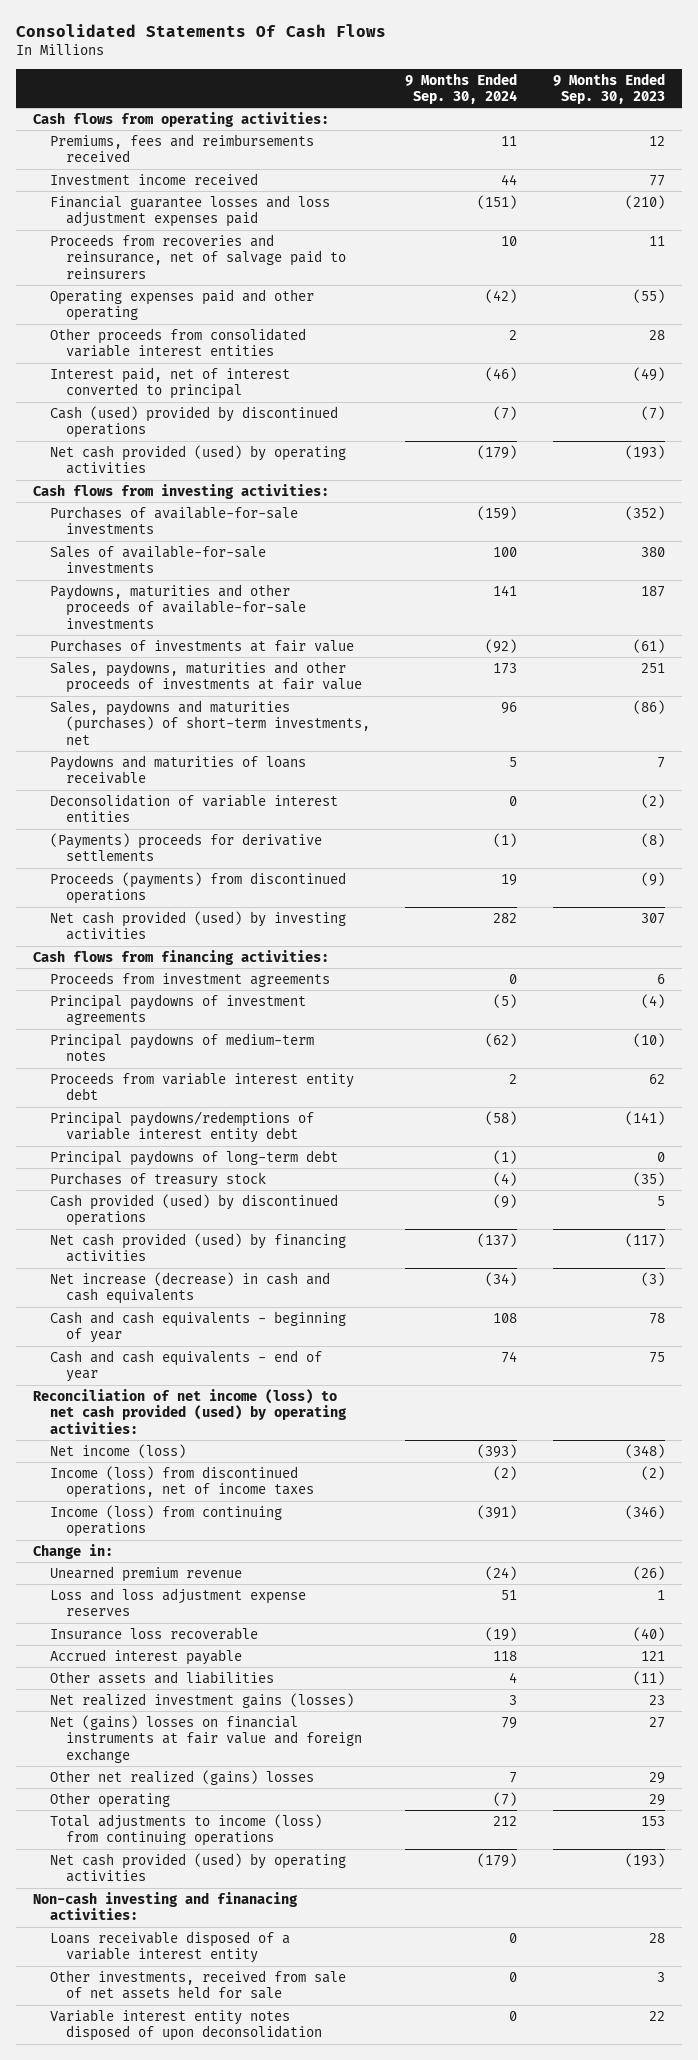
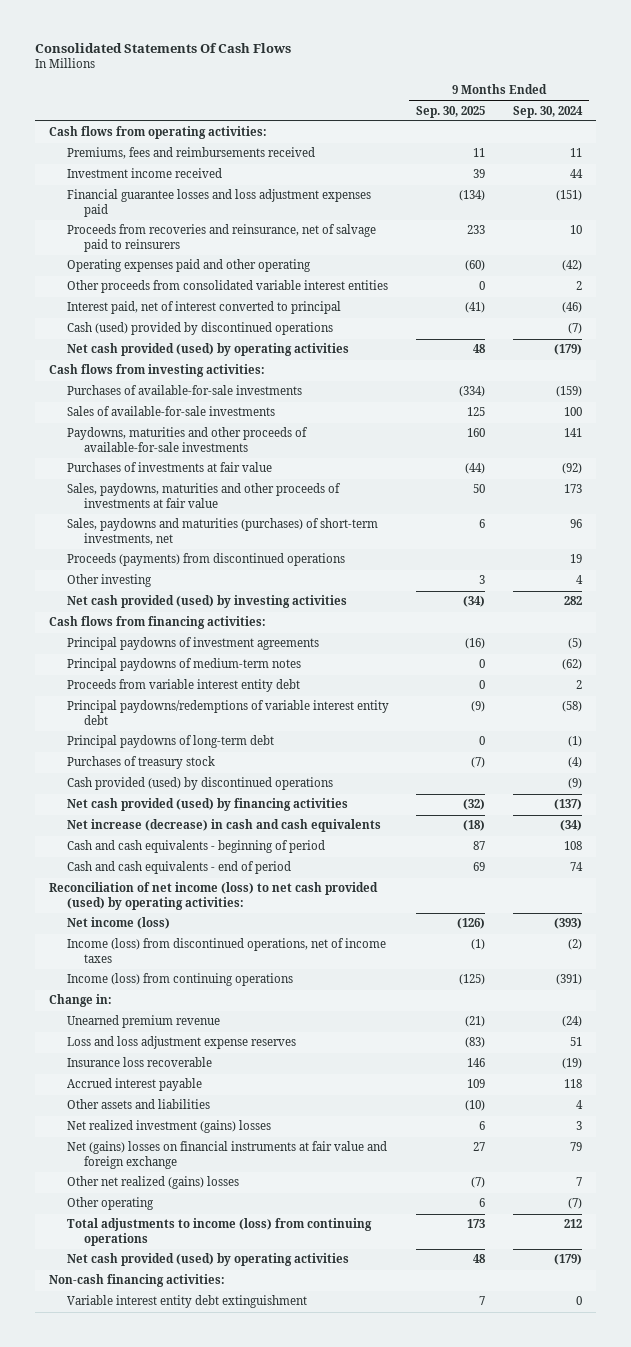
[552,72,665,104] 9 Months Ended Sep. 30, 2023 -> none
none -> [416,105,486,118] Sep. 30, 2025
[49,754,306,785] Paydowns and maturities of loans receivable -> none
[49,793,338,823] Deconsolidation of variable interest entities -> none
[49,832,322,862] (Payments) proceeds for derivative settlements -> none
none -> [66,574,152,588] Other investing
[49,971,330,987] Proceeds from investment agreements -> none
[49,1310,346,1344] Cash and cash equivalents - beginning of year -> [66,840,325,854] Cash and cash equivalents - beginning of period
[49,1349,322,1383] Cash and cash equivalents - end of year -> [66,861,291,875] Cash and cash equivalents - end of period
[49,1692,354,1708] Net realized investment gains (losses) -> [66,1120,271,1134] Net realized investment (gains) losses
[49,1930,290,1964] Loans receivable disposed of a variable interest entity -> none
[49,1969,346,2000] Other investments, received from sale of net assets held for sale -> none
[49,2008,323,2042] Variable interest entity notes disposed of upon deconsolidation -> none
[33,1891,299,1921] Non-cash investing and finanacing activities: -> [49,1274,226,1288] Non-cash financing activities:
none -> [66,1295,307,1309] Variable interest entity debt extinguishment

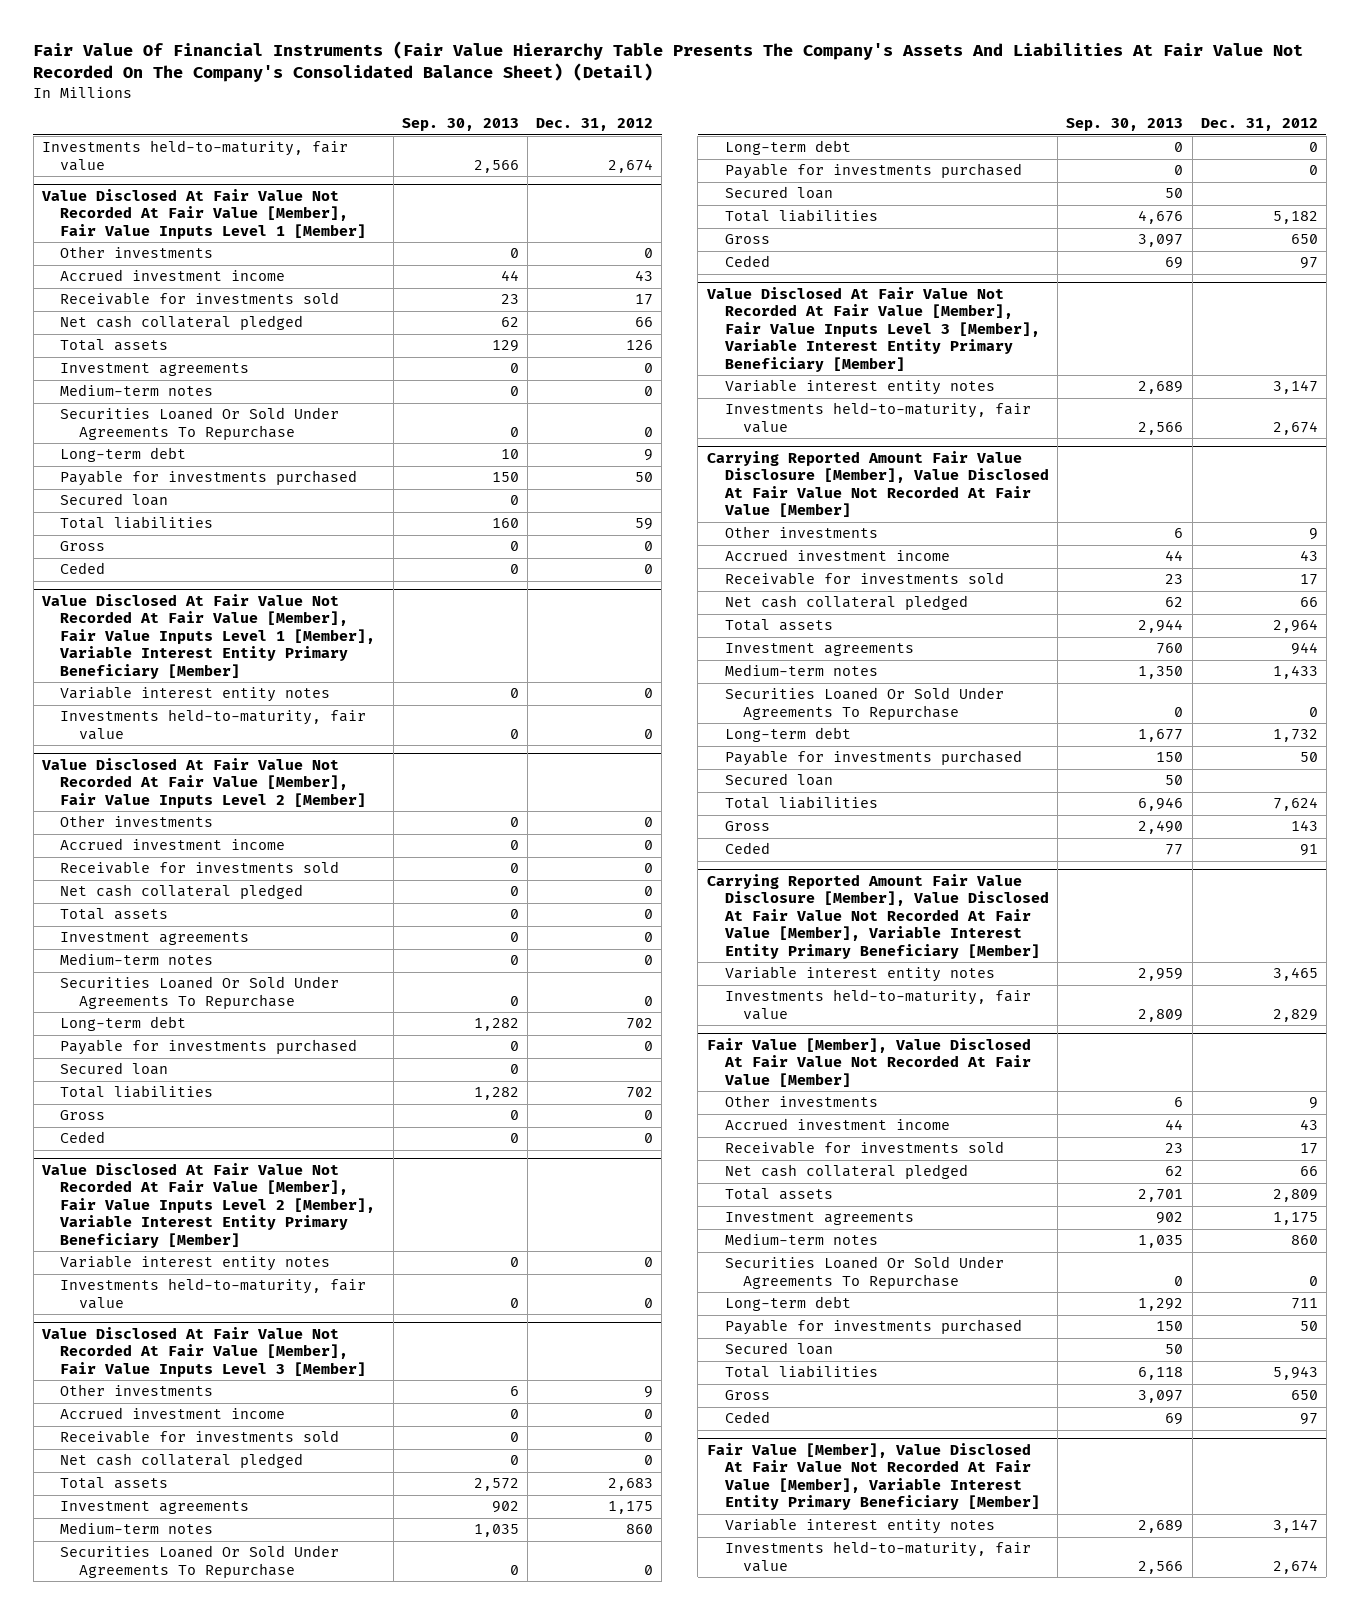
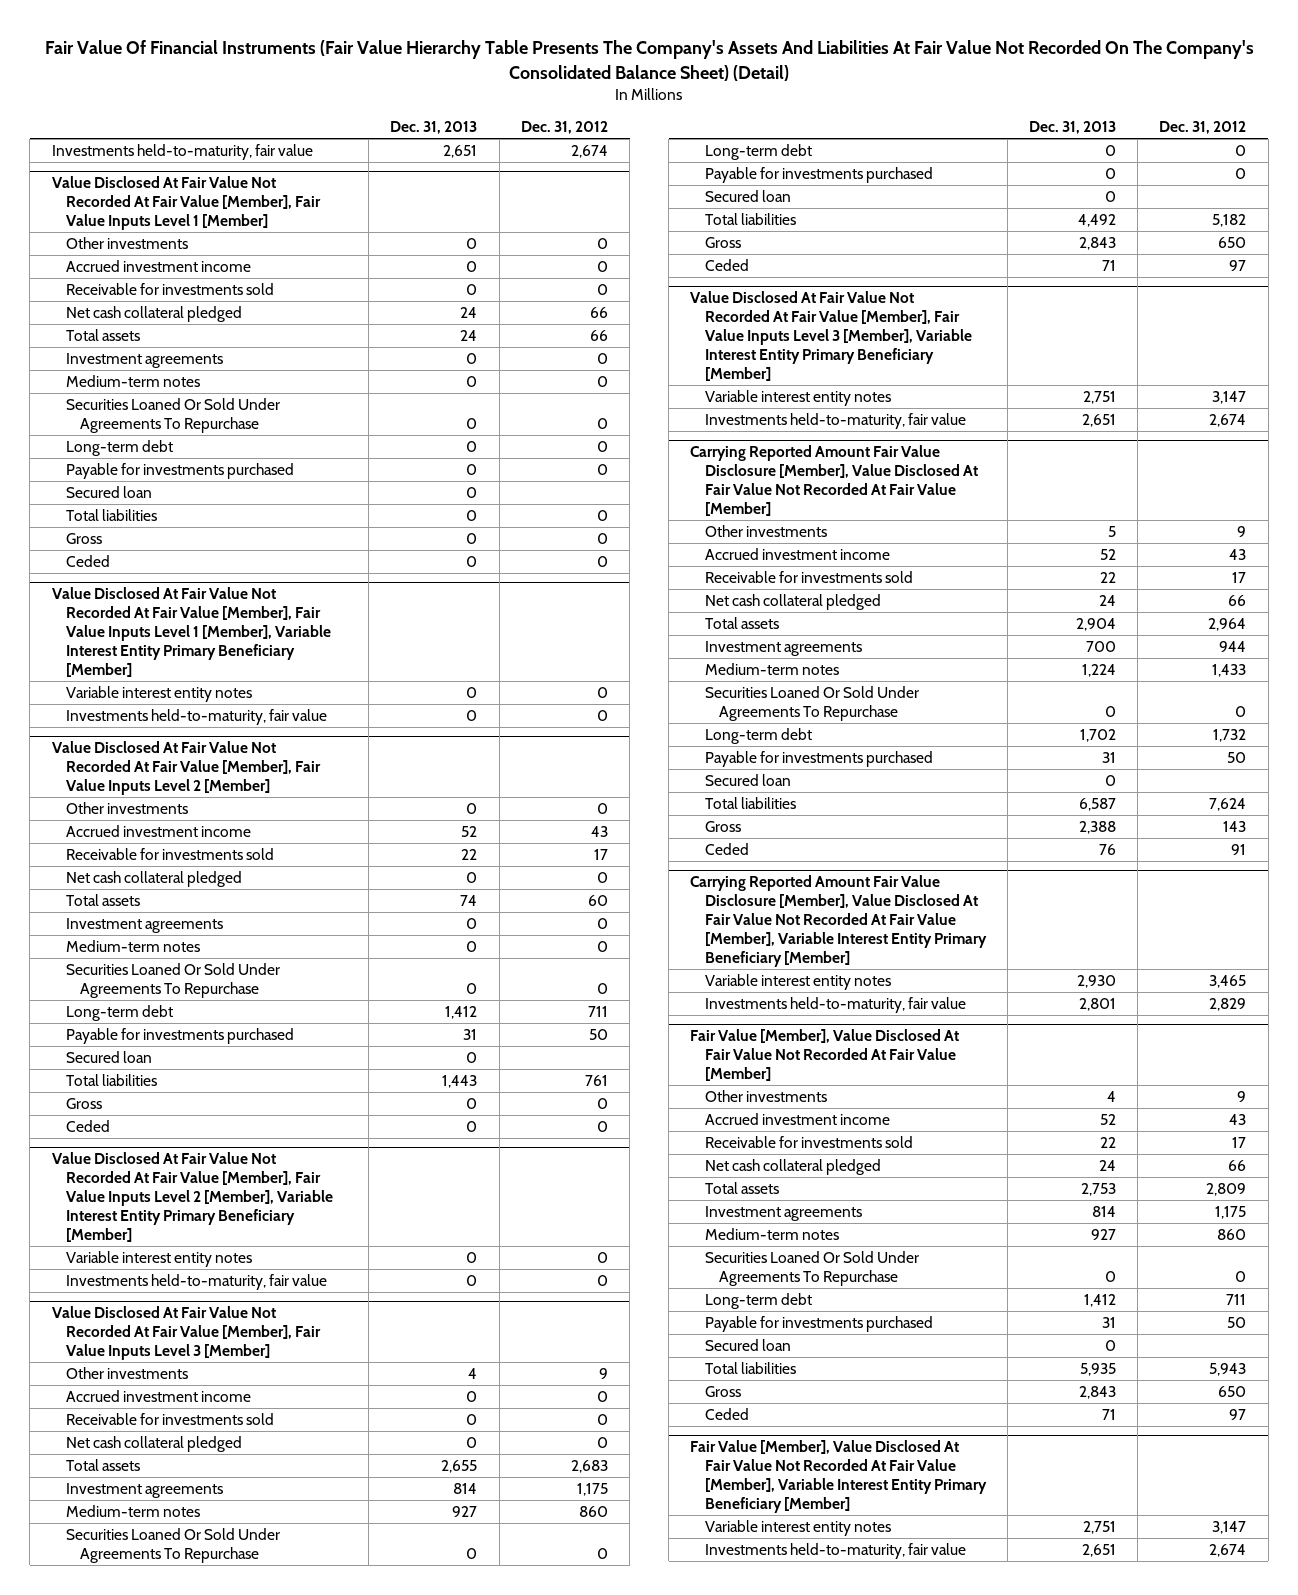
[401,118,519,132] Sep. 30, 2013 -> none
none -> [390,121,478,135] Dec. 31, 2013
[635,270,654,282] 43 -> [596,260,608,272] 0
[635,294,654,306] 17 -> [596,283,608,295] 0
[626,340,654,351] 126 -> [589,329,608,341] 66
[644,449,654,462] 9 -> [596,440,608,452] 0
[635,472,654,483] 50 -> [596,463,608,475] 0
[635,518,654,531] 59 -> [596,509,608,521] 0
[644,840,654,851] 0 -> [590,825,608,837] 43
[644,863,654,874] 0 -> [593,848,608,860] 17
[644,909,654,920] 0 -> [587,894,608,906] 60
[626,1018,654,1030] 702 -> [587,1005,608,1017] 711
[644,1041,654,1052] 0 -> [588,1028,608,1040] 50
[626,1087,654,1099] 702 -> [584,1074,608,1086] 761

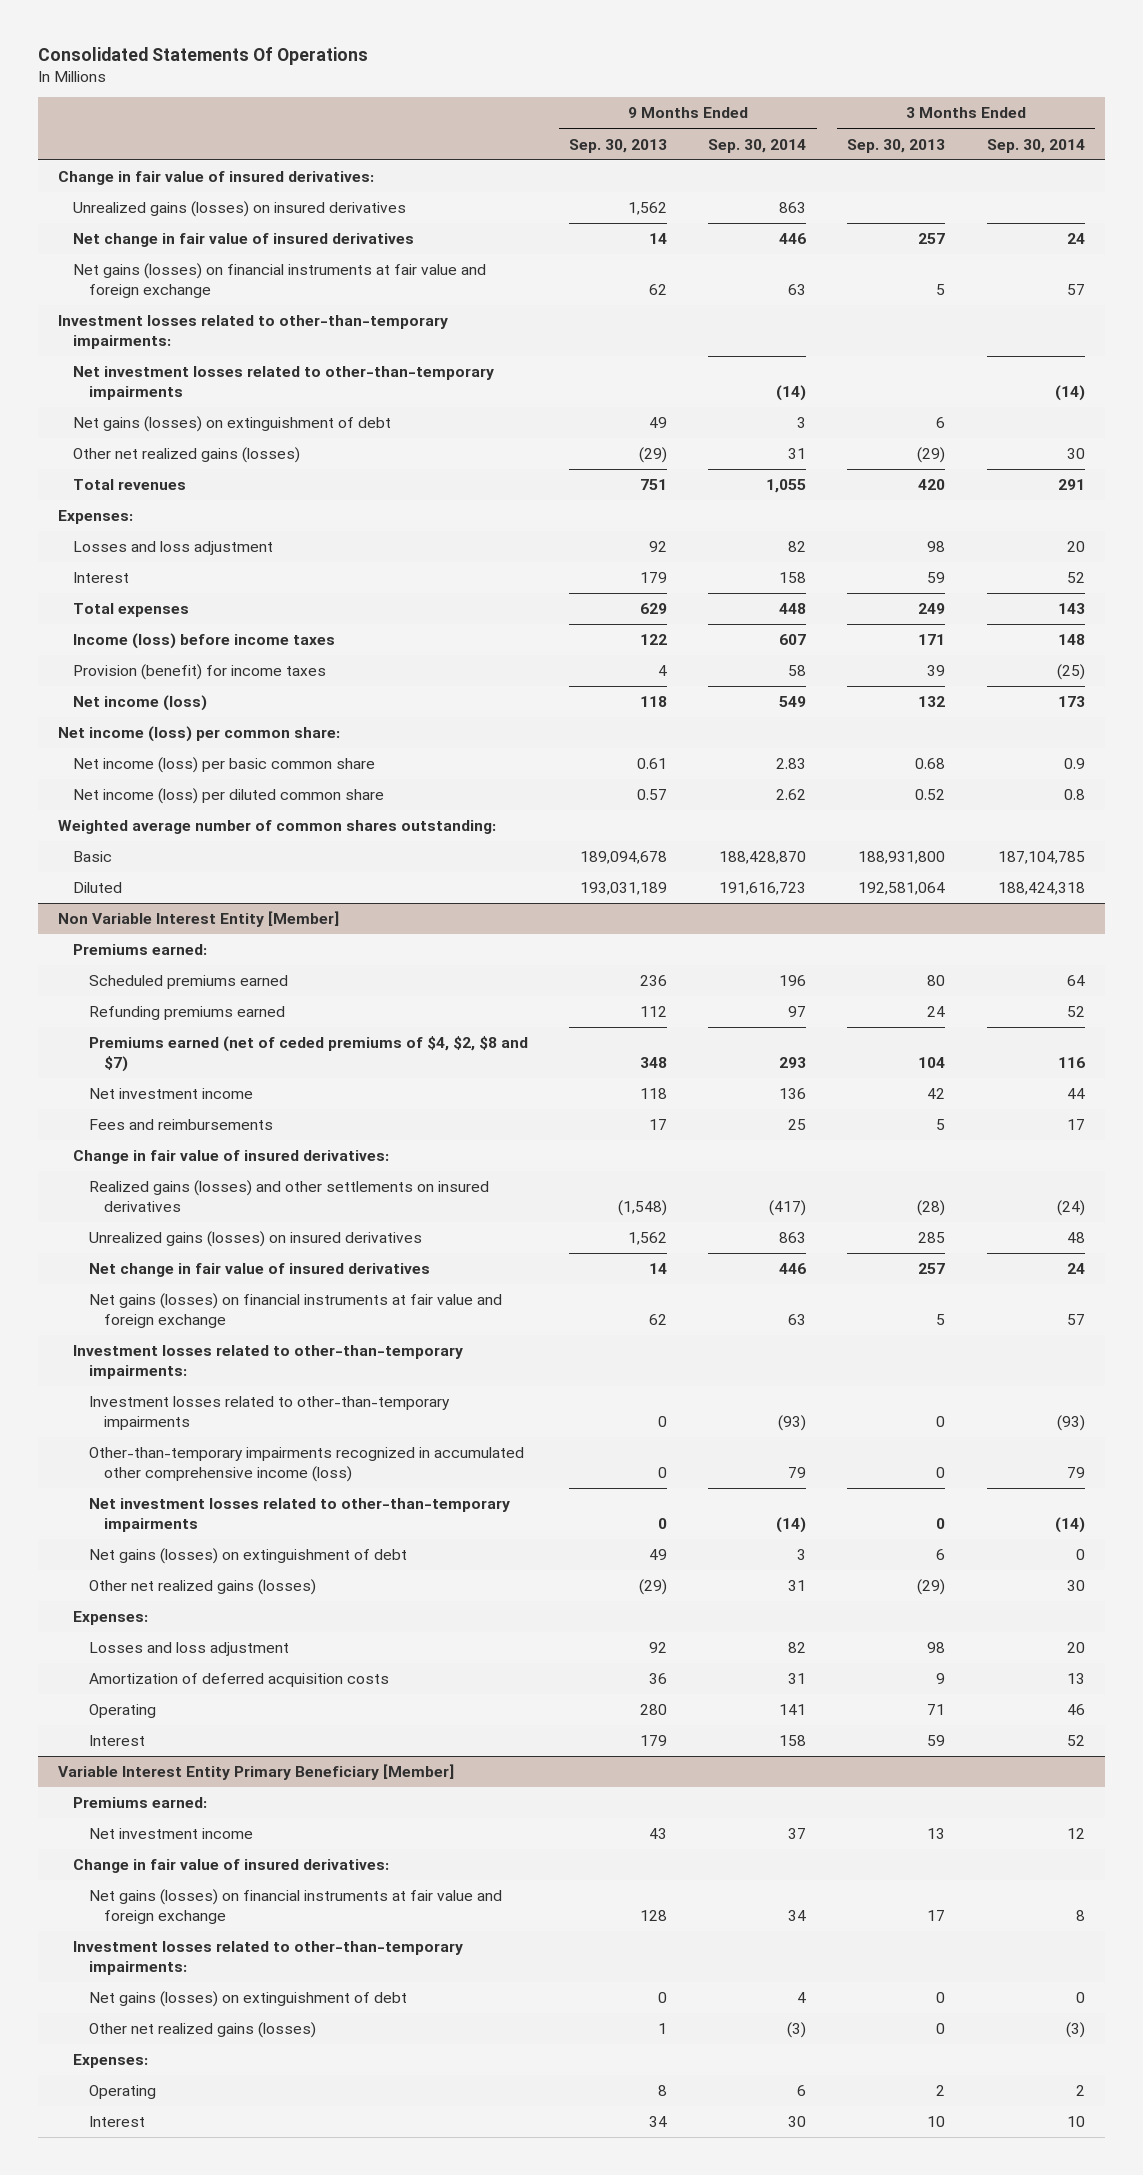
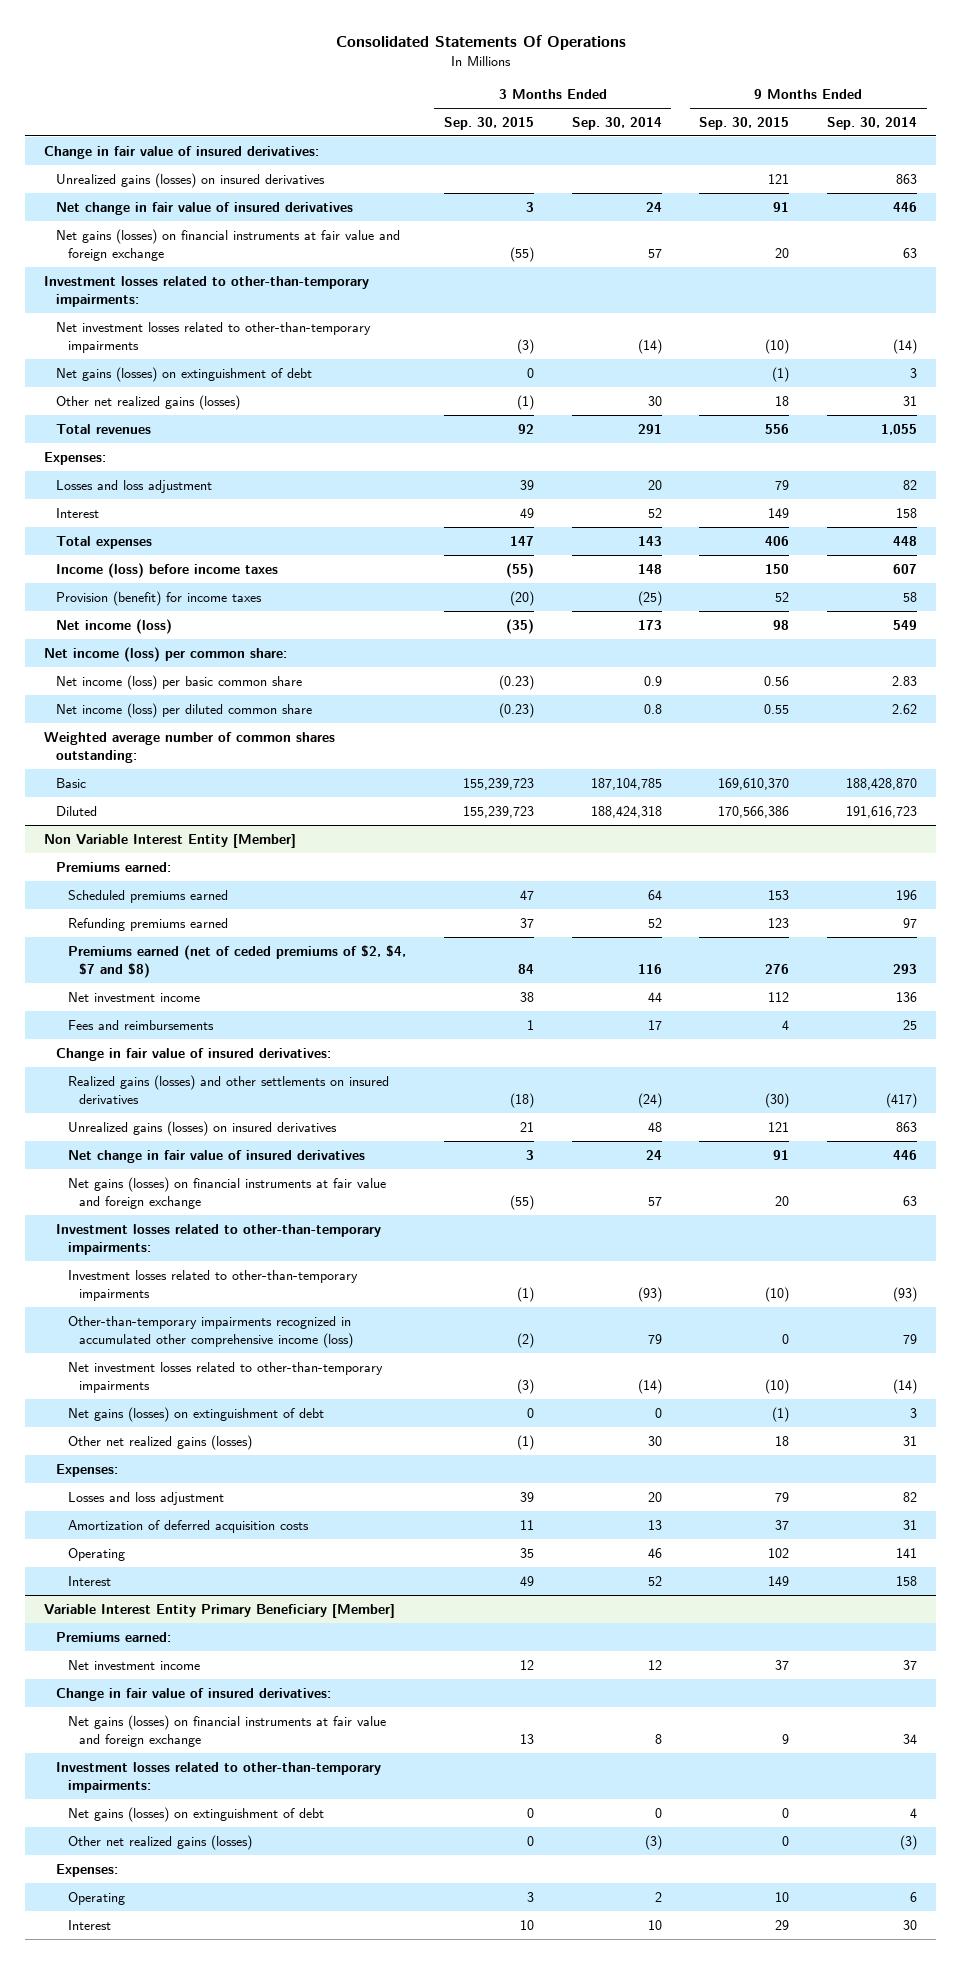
[568,138,667,153] Sep. 30, 2013 -> none
[847,138,946,153] Sep. 30, 2013 -> none
none -> [443,116,534,130] Sep. 30, 2015
none -> [699,116,790,130] Sep. 30, 2015
[88,1036,528,1072] Premiums earned (net of ceded premiums of $4, $2, $8 and $7) -> [67,944,406,978] Premiums earned (net of ceded premiums of $2, $4, $7 and $8)

